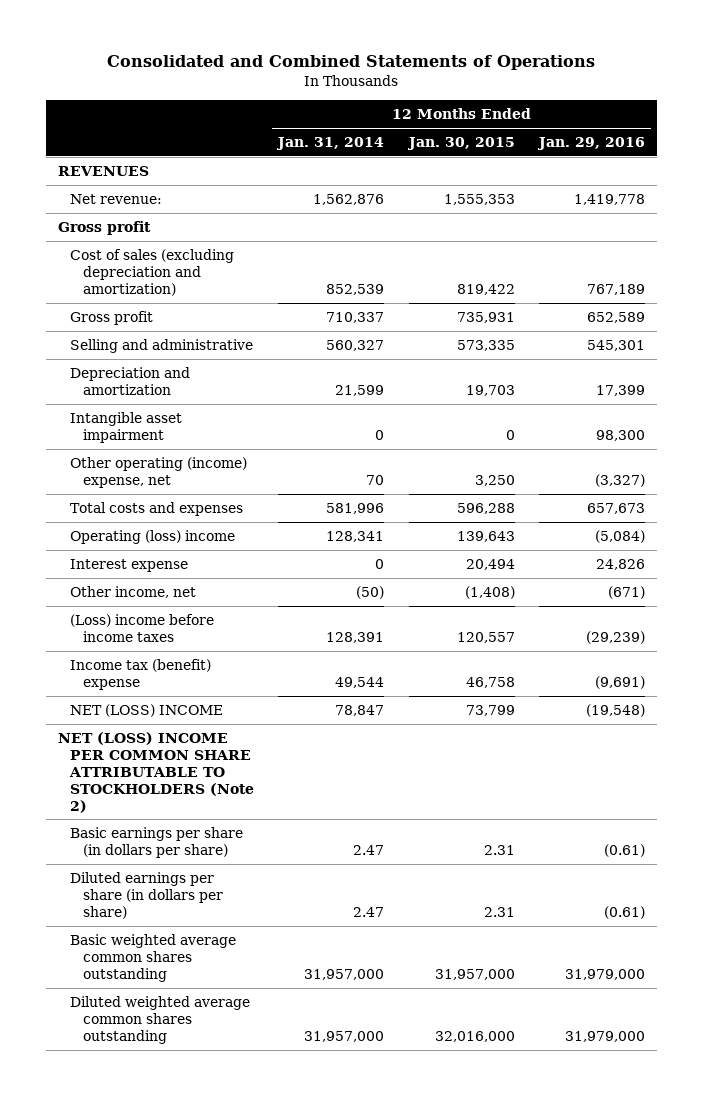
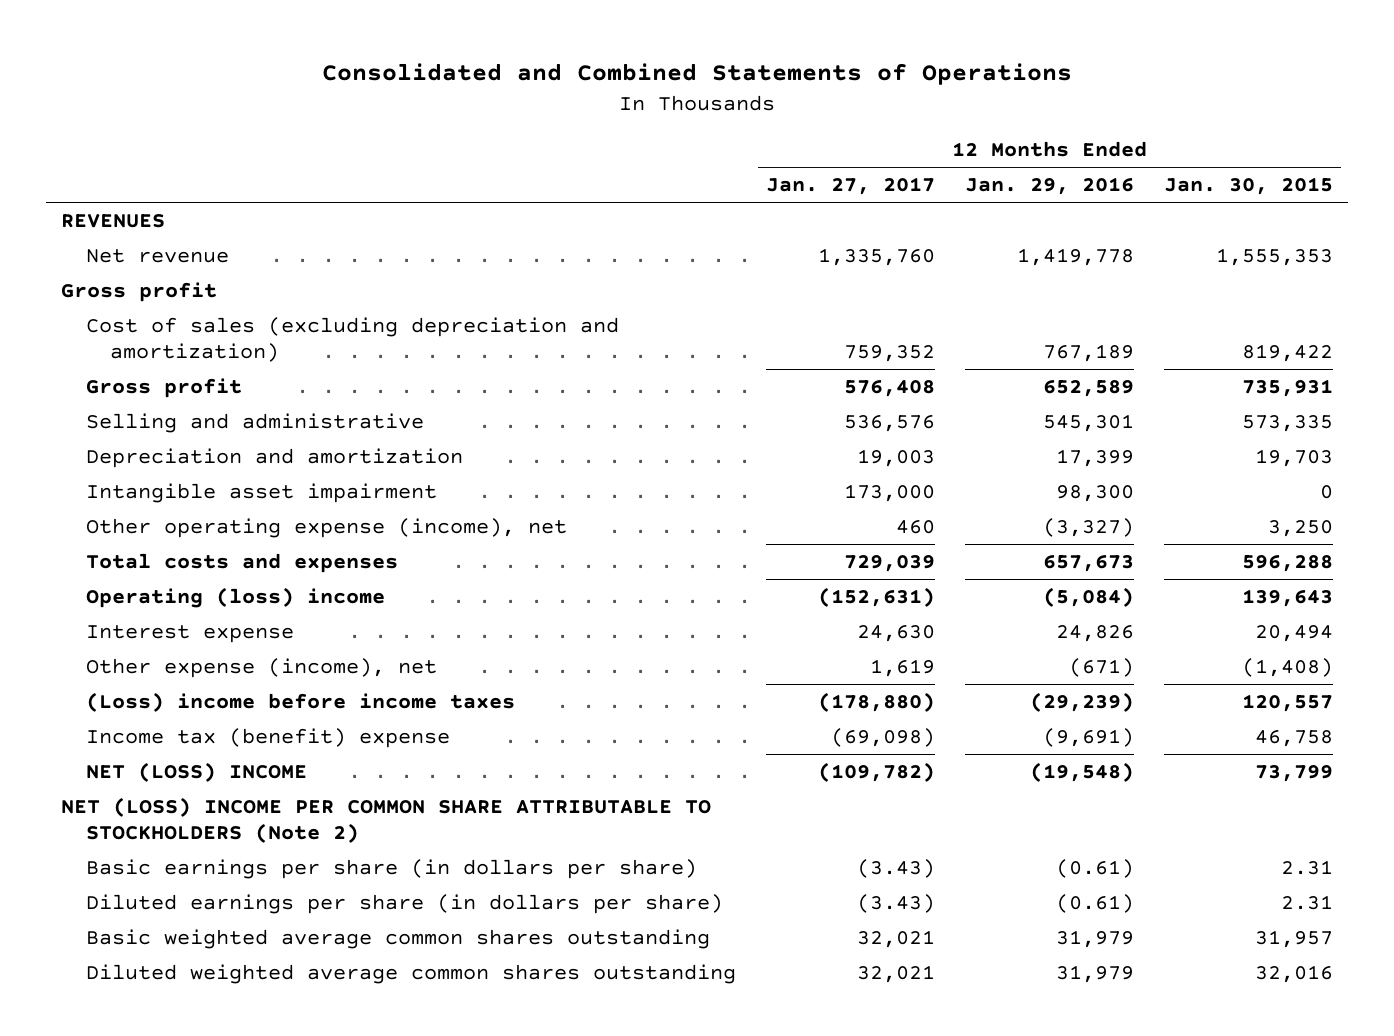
[276,137,385,151] Jan. 31, 2014 -> none
none -> [765,177,935,196] Jan. 27, 2017
[70,193,163,204] Net revenue: -> [85,249,229,264] Net revenue
[70,456,248,488] Other operating (income) expense, net -> [85,518,567,539] Other operating expense (income), net
[70,585,197,598] Other income, net -> [85,658,437,679] Other expense (income), net
[434,968,515,980] 31,957,000 -> [1255,930,1334,949] 31,957
[564,968,645,980] 31,979,000 -> [1056,930,1135,949] 31,979
[434,1030,515,1042] 32,016,000 -> [1255,965,1334,984] 32,016
[564,1030,645,1042] 31,979,000 -> [1056,965,1135,984] 31,979

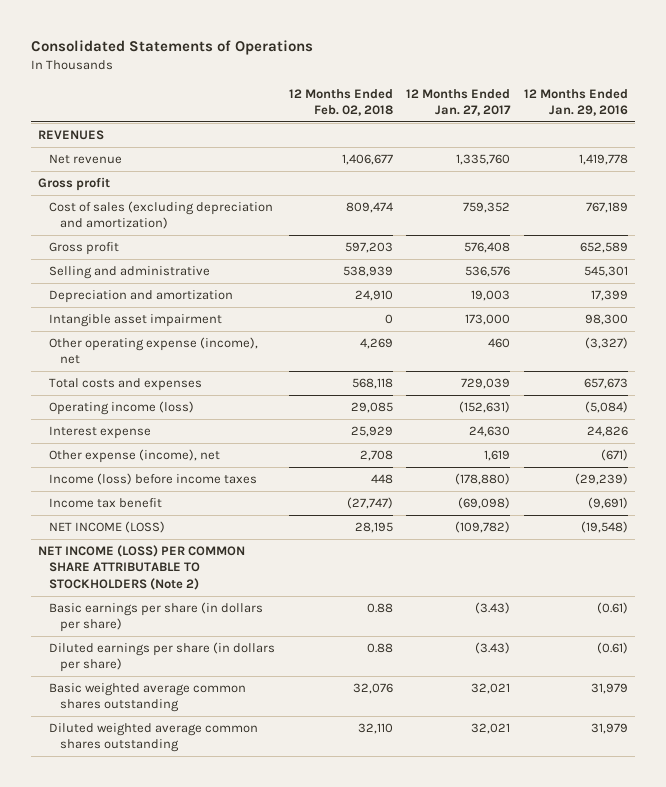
[322,63,1073,86] Consolidated and Combined Statements of Operations -> [31,40,314,56] Consolidated Statements of Operations
[1164,177,1334,196] Jan. 30, 2015 -> none
none -> [288,88,393,116] 12 Months Ended Feb. 02, 2018
[85,587,385,609] Operating (loss) income -> [49,401,195,416] Operating income (loss)
[85,692,515,713] (Loss) income before income taxes -> [49,473,258,486] Income (loss) before income taxes
[85,728,450,749] Income tax (benefit) expense -> [49,498,163,509] Income tax benefit
[85,762,307,783] NET (LOSS) INCOME -> [49,521,166,534] NET INCOME (LOSS)
[61,797,712,843] NET (LOSS) INCOME PER COMMON SHARE ATTRIBUTABLE TO STOCKHOLDERS (Note 2) -> [37,545,245,590] NET INCOME (LOSS) PER COMMON SHARE ATTRIBUTABLE TO STOCKHOLDERS (Note 2)

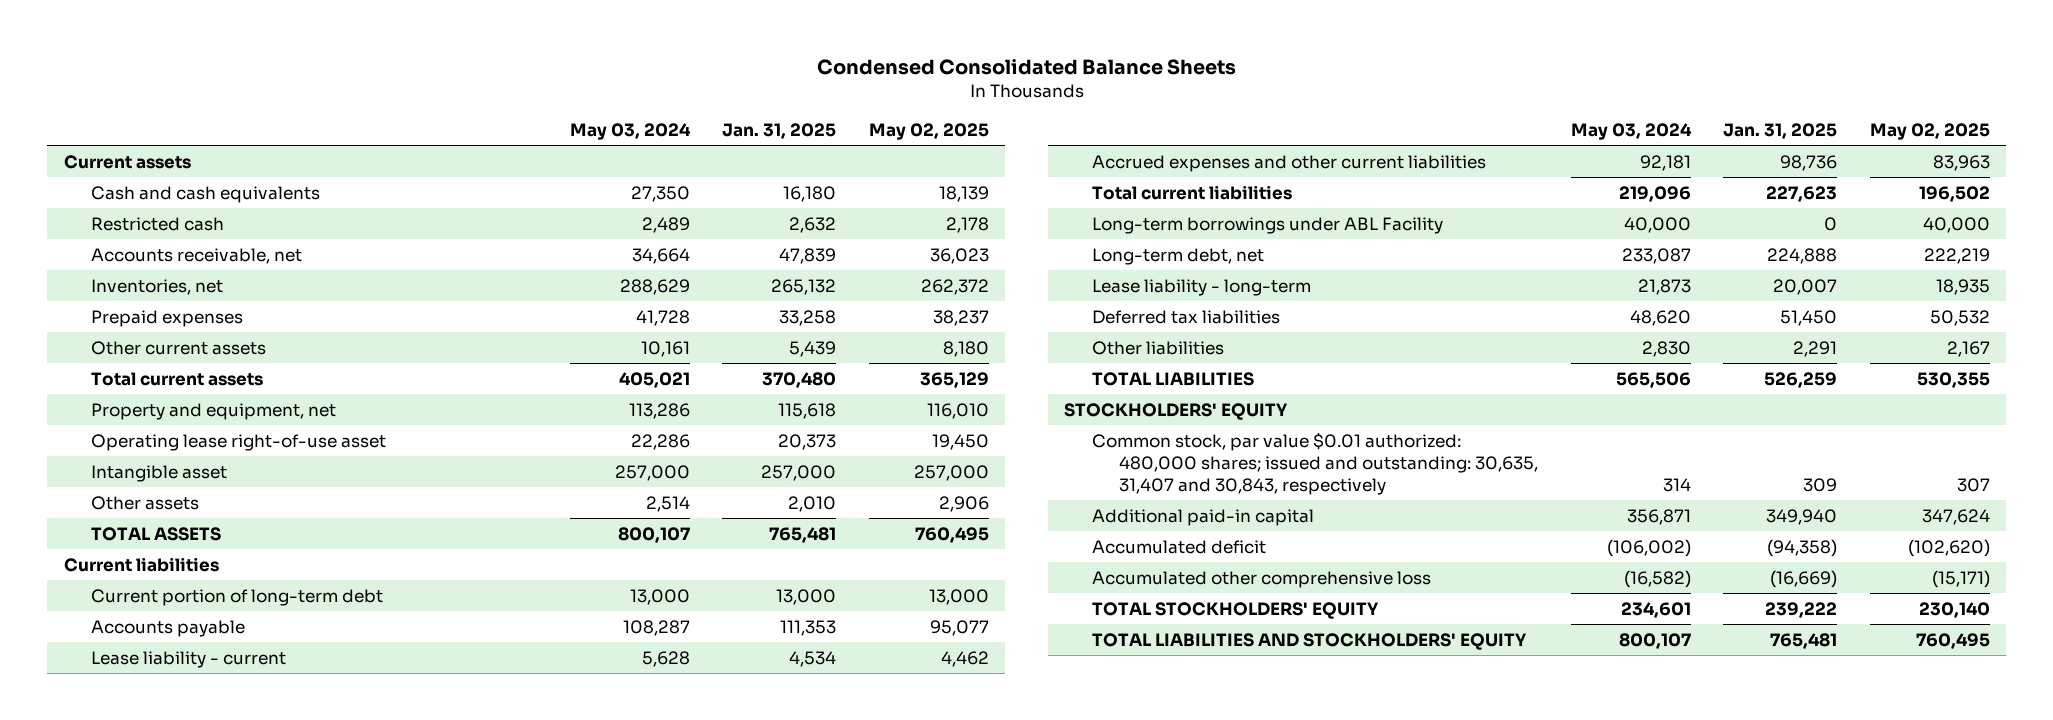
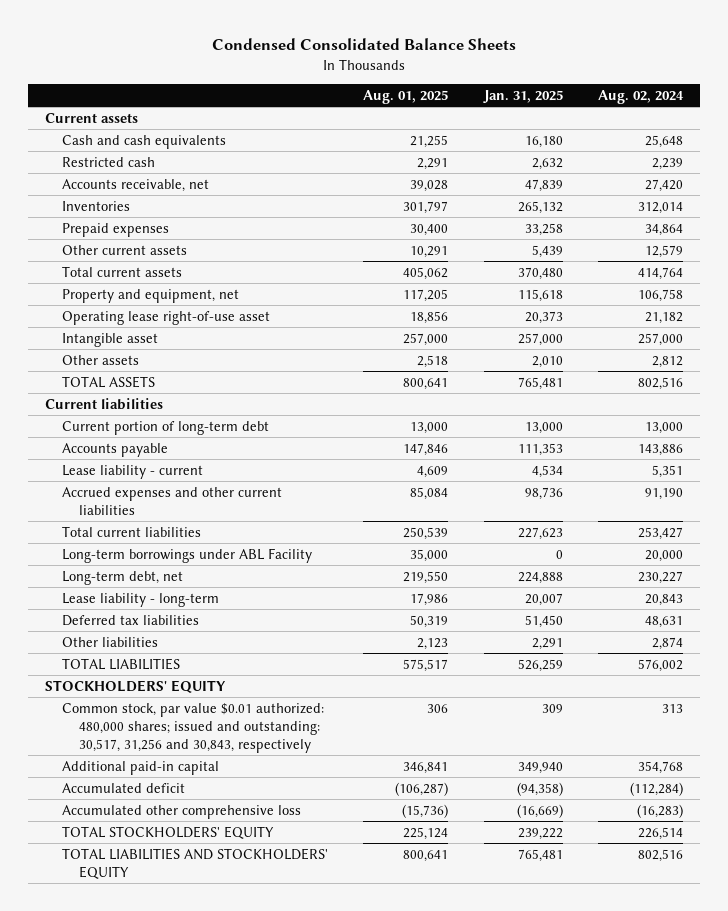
[569,122,691,140] May 03, 2024 -> none
[868,122,989,140] May 02, 2025 -> none
none -> [363,89,449,104] Aug. 01, 2025
none -> [597,89,684,104] Aug. 02, 2024
[90,278,223,295] Inventories, net -> [62,200,131,211] Inventories
[1091,431,1538,495] Common stock, par value $0.01 authorized: 480,000 shares; issued and outstanding: 30,635, 31,407 and 30,843, respectively -> [62,702,325,753] Common stock, par value $0.01 authorized: 480,000 shares; issued and outstanding: 30,517, 31,256 and 30,843, respectively

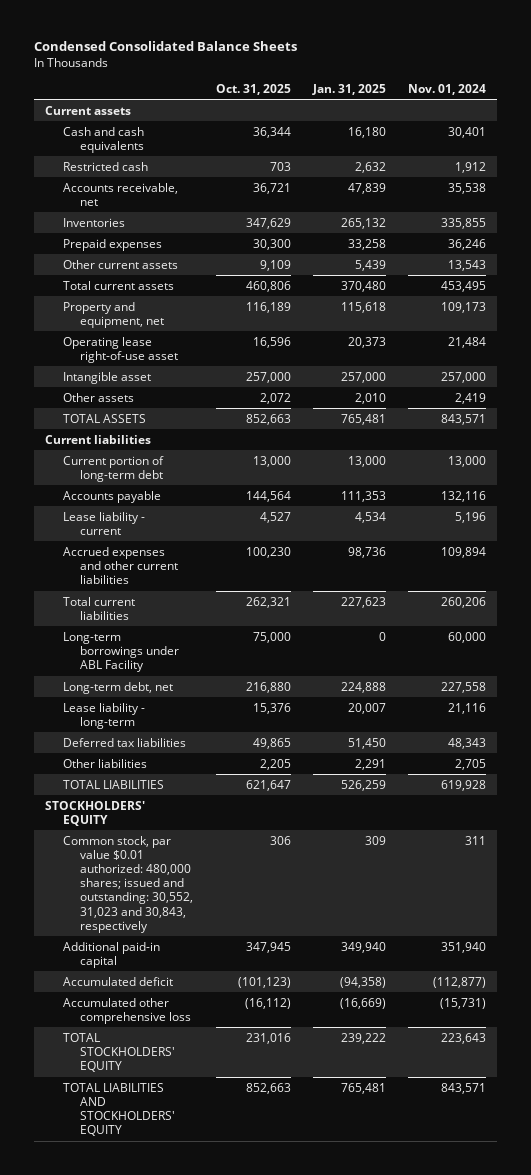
[363,89,449,104] Aug. 01, 2025 -> none
[597,89,684,104] Aug. 02, 2024 -> none
none -> [215,83,291,95] Oct. 31, 2025
none -> [408,83,487,95] Nov. 01, 2024
[62,702,325,753] Common stock, par value $0.01 authorized: 480,000 shares; issued and outstanding: 30,517, 31,256 and 30,843, respectively -> [62,835,194,933] Common stock, par value $0.01 authorized: 480,000 shares; issued and outstanding: 30,552, 31,023 and 30,843, respectively

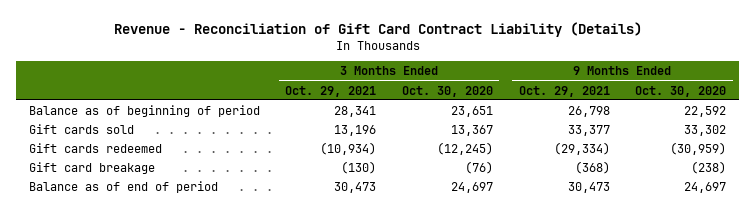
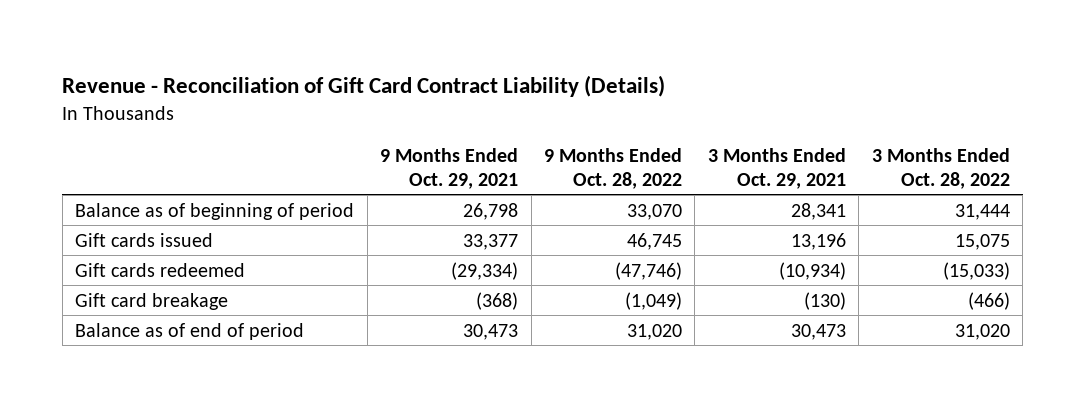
[402,85,494,97] Oct. 30, 2020 -> none
[635,85,727,97] Oct. 30, 2020 -> none
none -> [543,147,682,189] 9 Months Ended Oct. 28, 2022
none -> [871,147,1010,189] 3 Months Ended Oct. 28, 2022
[28,123,134,134] Gift cards sold -> [75,232,214,247] Gift cards issued

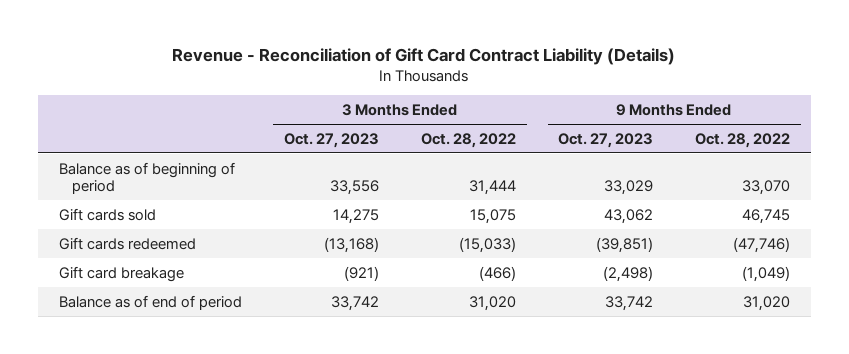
[380,147,519,189] 9 Months Ended Oct. 29, 2021 -> none
[707,147,846,189] 3 Months Ended Oct. 29, 2021 -> none
none -> [283,132,379,148] Oct. 27, 2023
none -> [558,132,654,148] Oct. 27, 2023
[75,232,214,247] Gift cards issued -> [58,207,156,221] Gift cards sold

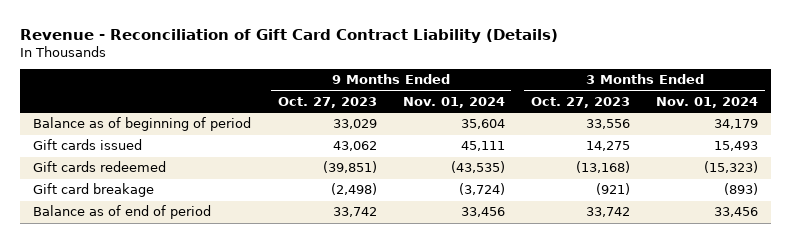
[420,132,516,148] Oct. 28, 2022 -> none
[695,132,791,148] Oct. 28, 2022 -> none
none -> [402,96,505,108] Nov. 01, 2024
none -> [656,96,759,108] Nov. 01, 2024
[58,207,156,221] Gift cards sold -> [33,139,143,151] Gift cards issued

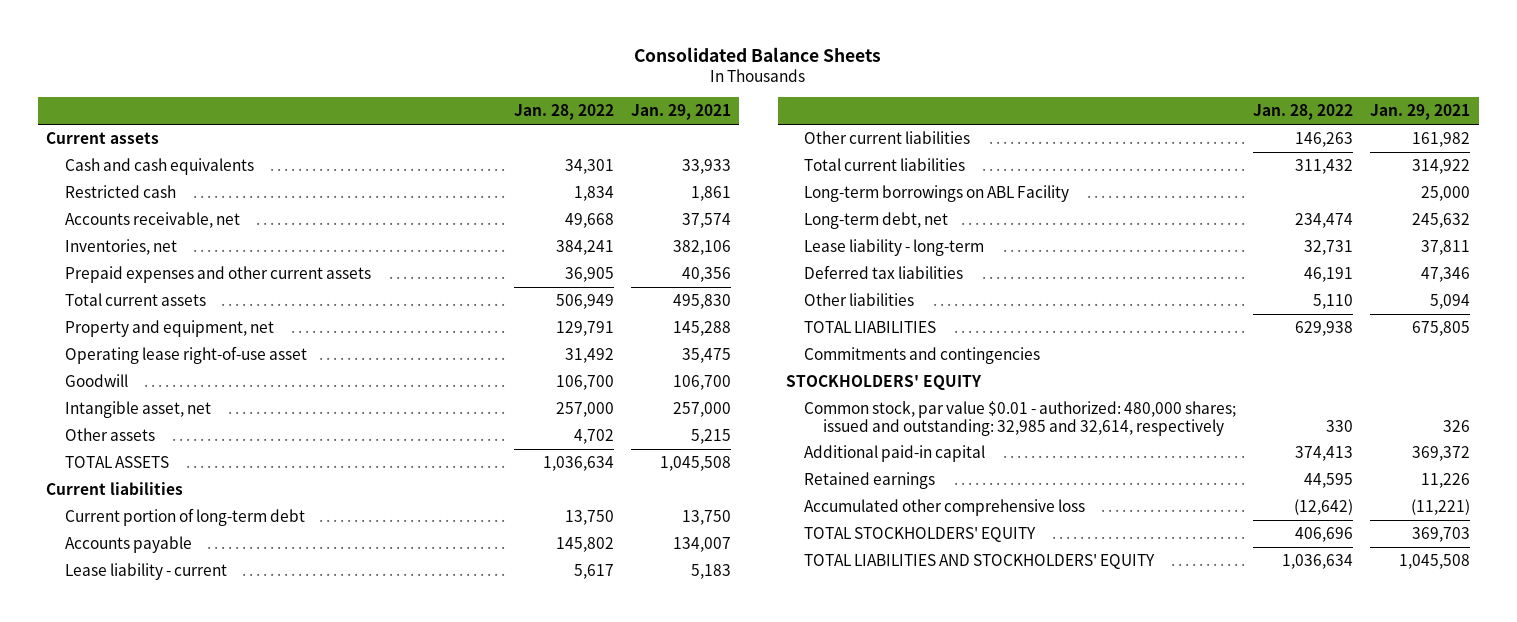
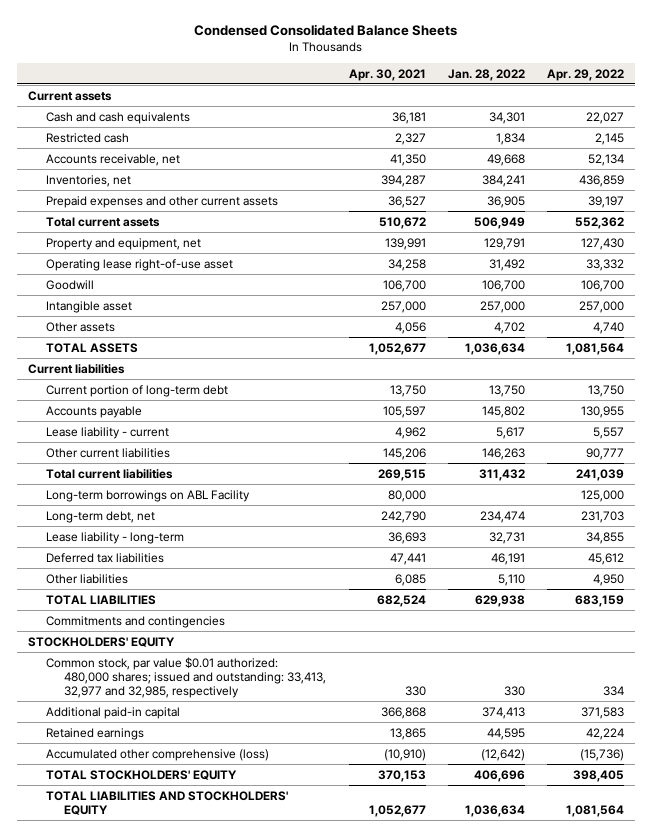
[634,46,882,62] Consolidated Balance Sheets -> [193,24,457,37] Condensed Consolidated Balance Sheets
[630,104,731,121] Jan. 29, 2021 -> none
none -> [348,68,426,81] Apr. 30, 2021
none -> [547,68,625,81] Apr. 29, 2022
[64,400,211,418] Intangible asset, net -> [46,300,133,313] Intangible asset
[804,400,1237,436] Common stock, par value $0.01 - authorized: 480,000 shares; issued and outstanding: 32,985 and 32,614, respectively -> [46,656,327,699] Common stock, par value $0.01 authorized: 480,000 shares; issued and outstanding: 33,413, 32,977 and 32,985, respectively
[804,498,1086,516] Accumulated other comprehensive loss -> [46,748,270,761] Accumulated other comprehensive (loss)

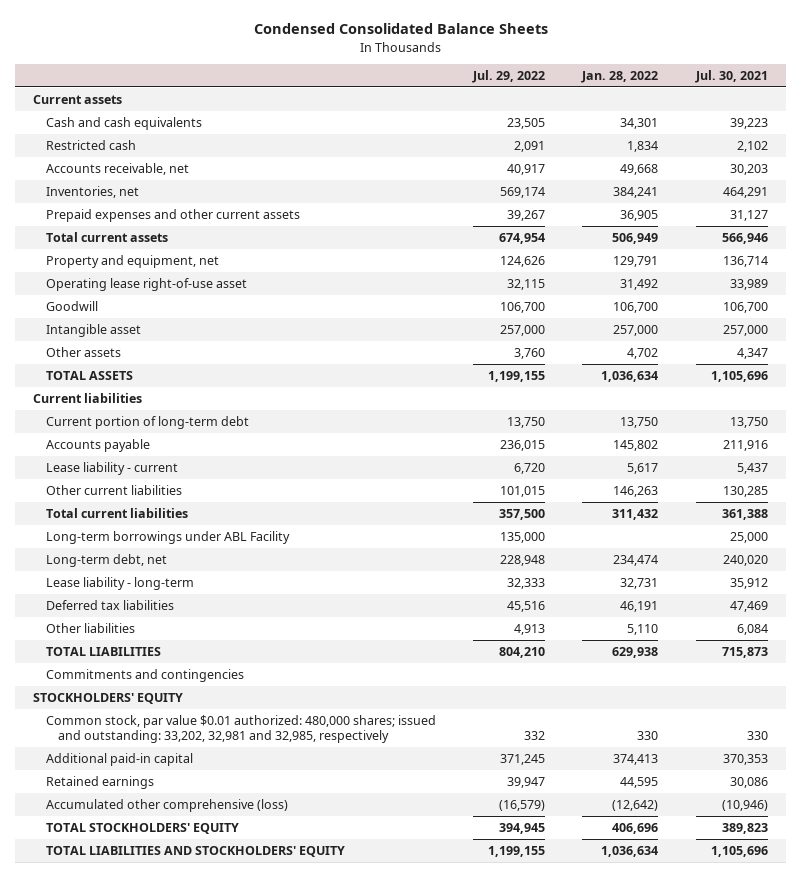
[348,68,426,81] Apr. 30, 2021 -> none
[547,68,625,81] Apr. 29, 2022 -> none
none -> [471,70,545,84] Jul. 29, 2022
none -> [694,70,768,84] Jul. 30, 2021
[46,489,251,502] Long-term borrowings on ABL Facility -> [45,530,290,544] Long-term borrowings under ABL Facility
[46,656,327,699] Common stock, par value $0.01 authorized: 480,000 shares; issued and outstanding: 33,413, 32,977 and 32,985, respectively -> [45,714,436,743] Common stock, par value $0.01 authorized: 480,000 shares; issued and outstanding: 33,202, 32,981 and 32,985, respectively

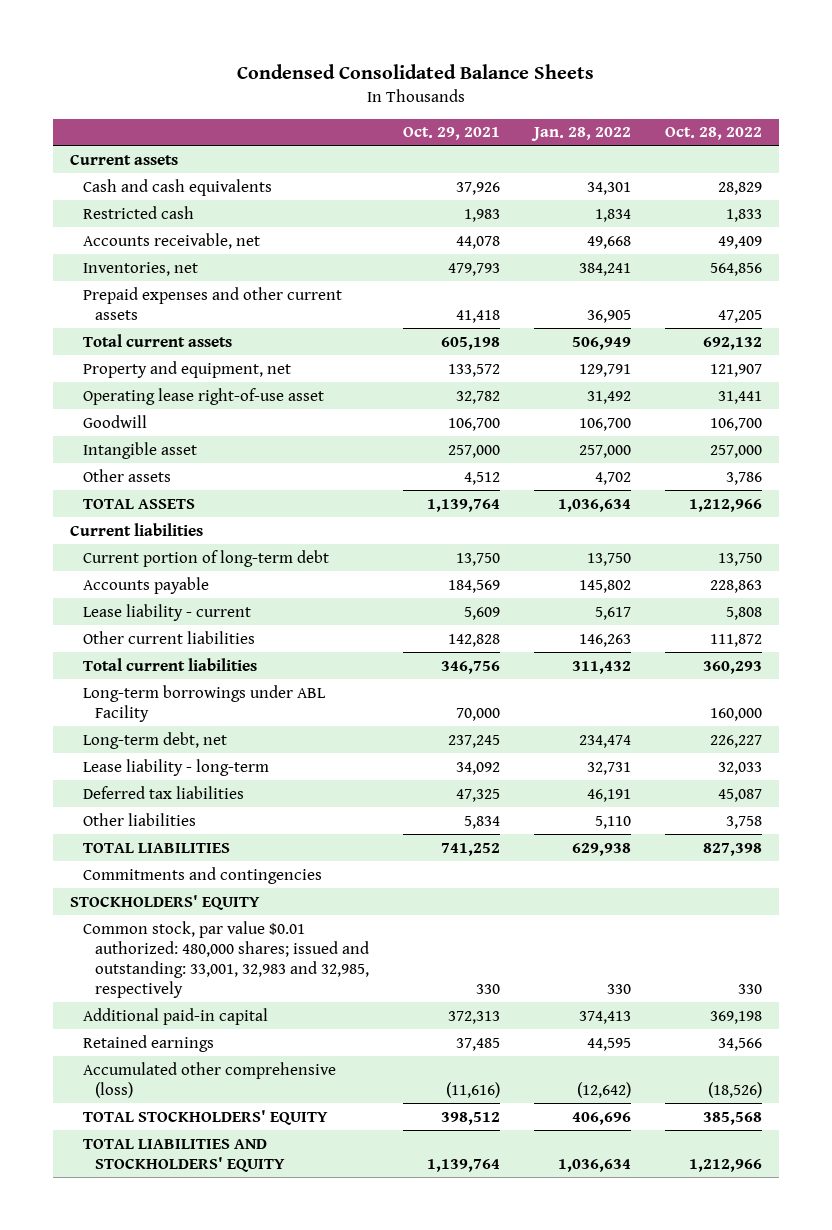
[471,70,545,84] Jul. 29, 2022 -> none
[694,70,768,84] Jul. 30, 2021 -> none
none -> [403,127,501,141] Oct. 29, 2021
none -> [665,127,763,141] Oct. 28, 2022
[45,714,436,743] Common stock, par value $0.01 authorized: 480,000 shares; issued and outstanding: 33,202, 32,981 and 32,985, respectively -> [82,920,370,998] Common stock, par value $0.01 authorized: 480,000 shares; issued and outstanding: 33,001, 32,983 and 32,985, respectively

